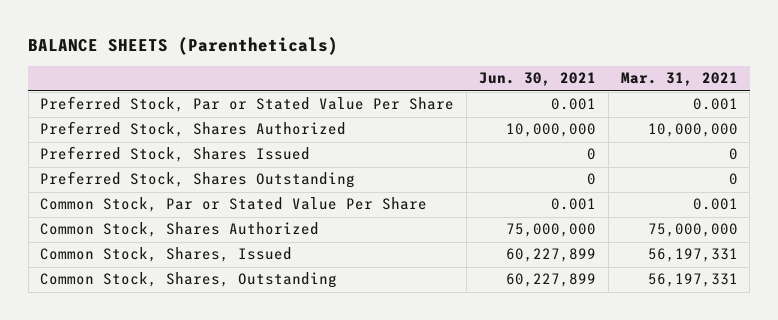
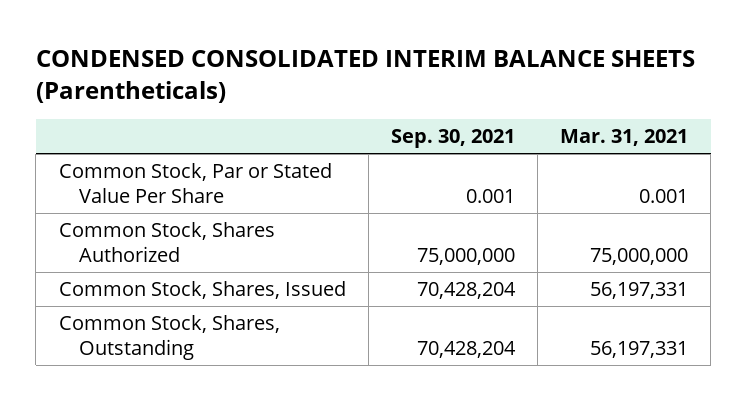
[28,37,339,56] BALANCE SHEETS (Parentheticals) -> [35,50,695,103] CONDENSED CONSOLIDATED INTERIM BALANCE SHEETS (Parentheticals)
[479,72,597,87] Jun. 30, 2021 -> none
none -> [390,129,515,149] Sep. 30, 2021
[40,96,455,113] Preferred Stock, Par or Stated Value Per Share -> none
[40,121,347,138] Preferred Stock, Shares Authorized -> none
[40,146,311,163] Preferred Stock, Shares Issued -> none
[40,171,356,189] Preferred Stock, Shares Outstanding -> none

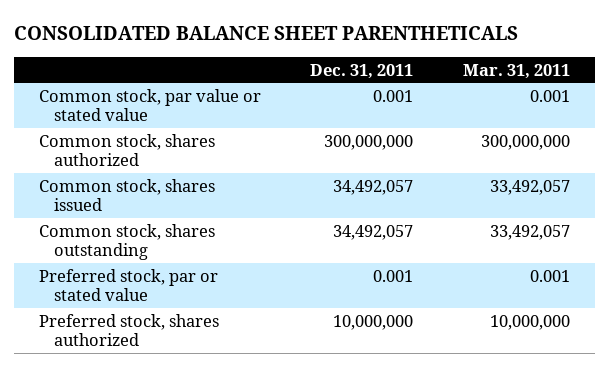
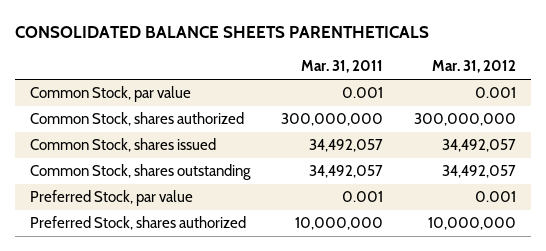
[14,25,519,40] CONSOLIDATED BALANCE SHEET PARENTHETICALS -> [14,26,429,39] CONSOLIDATED BALANCE SHEETS PARENTHETICALS
[310,63,414,79] Dec. 31, 2011 -> none
none -> [431,60,516,74] Mar. 31, 2012
[38,88,261,122] Common stock, par value or stated value -> [30,86,192,103] Common Stock, par value
[38,133,215,167] Common stock, shares authorized -> [30,112,245,127] Common Stock, shares authorized
[38,178,215,212] Common stock, shares issued -> [30,138,217,153] Common Stock, shares issued
[489,179,570,195] 33,492,057 -> [308,139,383,153] 34,492,057
[38,223,215,261] Common stock, shares outstanding -> [30,164,252,181] Common Stock, shares outstanding
[489,224,570,240] 33,492,057 -> [308,165,383,179] 34,492,057
[38,268,218,302] Preferred stock, par or stated value -> [30,190,194,207] Preferred Stock, par value
[38,313,219,347] Preferred stock, shares authorized -> [30,216,247,231] Preferred Stock, shares authorized

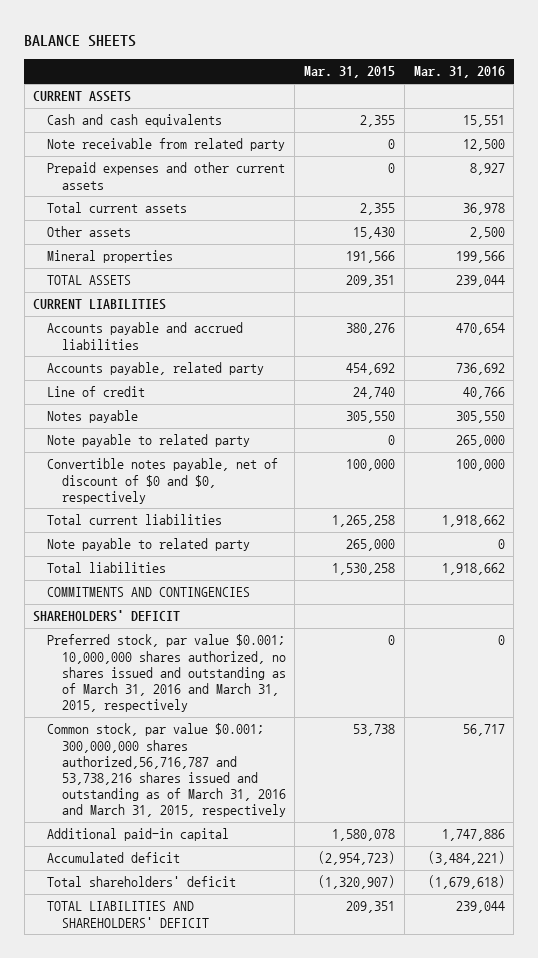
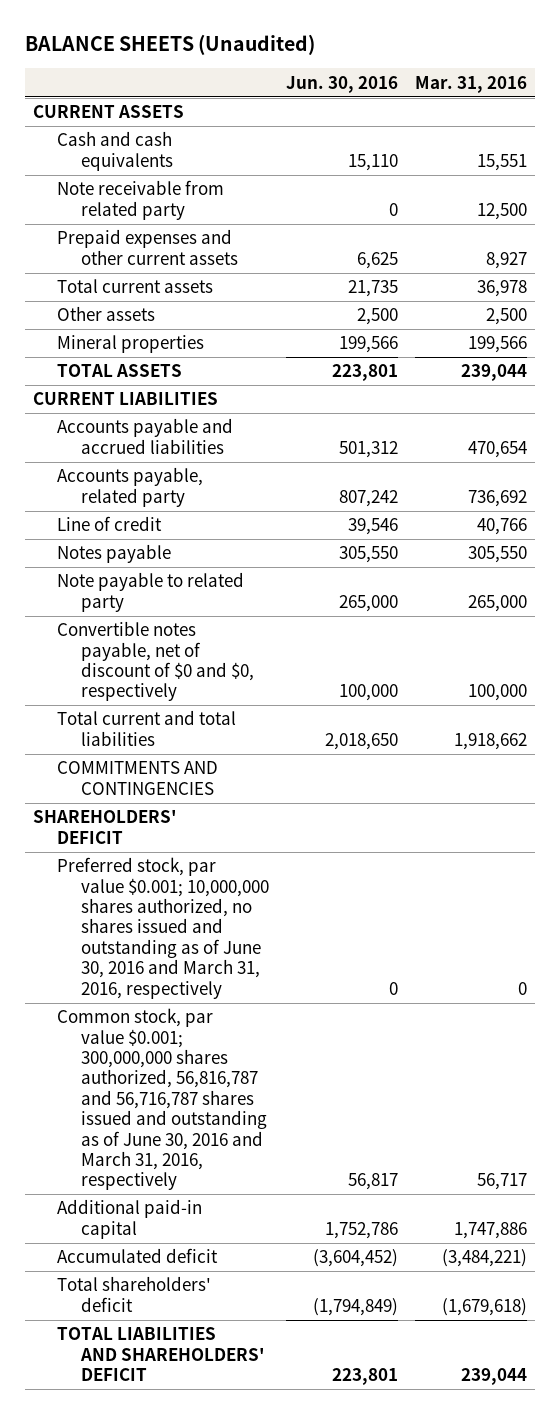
[24,35,137,48] BALANCE SHEETS -> [24,34,315,56] BALANCE SHEETS (Unaudited)
[304,66,396,79] Mar. 31, 2015 -> none
none -> [285,75,398,93] Jun. 30, 2016
[47,514,223,526] Total current liabilities -> none
[47,538,251,552] Note payable to related party -> none
[47,562,167,574] Total liabilities -> [57,710,237,746] Total current and total liabilities
[47,634,286,712] Preferred stock, par value $0.001; 10,000,000 shares authorized, no shares issued and outstanding as of March 31, 2016 and March 31, 2015, respectively -> [57,857,269,999] Preferred stock, par value $0.001; 10,000,000 shares authorized, no shares issued and outstanding as of June 30, 2016 and March 31, 2016, respectively
[47,723,286,817] Common stock, par value $0.001; 300,000,000 shares authorized,56,716,787 and 53,738,216 shares issued and outstanding as of March 31, 2016 and March 31, 2015, respectively -> [57,1008,267,1191] Common stock, par value $0.001; 300,000,000 shares authorized, 56,816,787 and 56,716,787 shares issued and outstanding as of June 30, 2016 and March 31, 2016, respectively

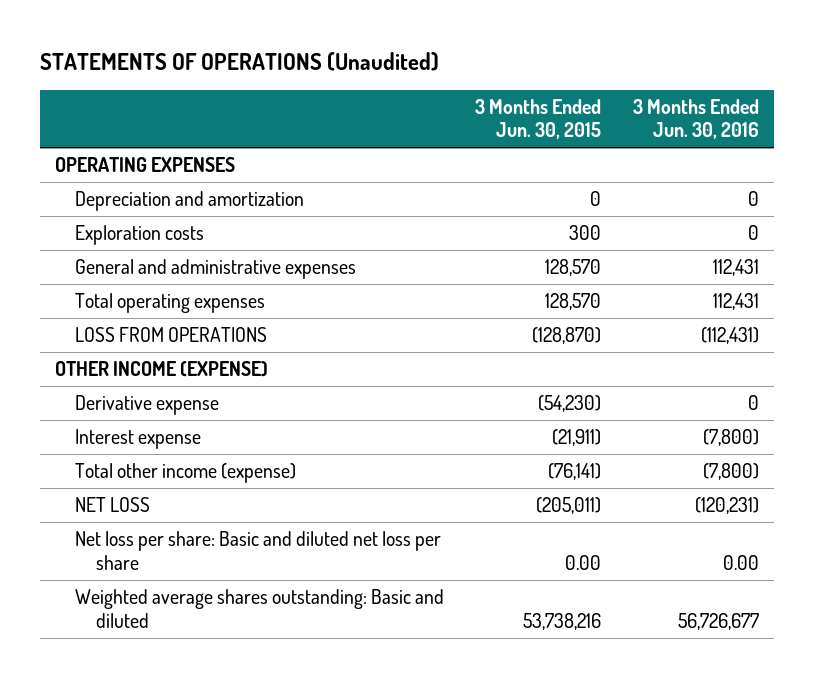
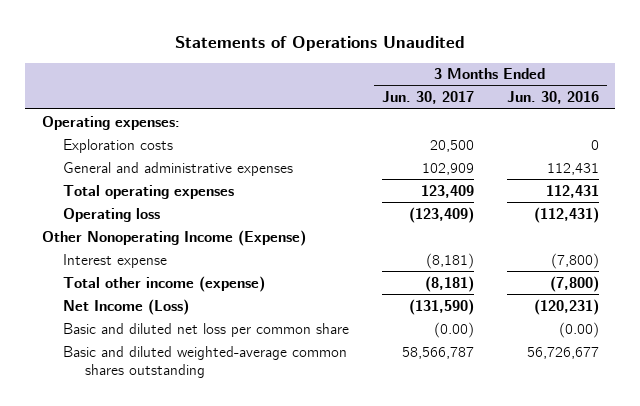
[39,52,439,72] STATEMENTS OF OPERATIONS (Unaudited) -> [175,35,466,51] Statements of Operations Unaudited
[475,98,602,140] 3 Months Ended Jun. 30, 2015 -> none
none -> [382,91,475,105] Jun. 30, 2017
[75,191,305,212] Depreciation and amortization -> none
[55,157,236,173] OPERATING EXPENSES -> [41,115,180,130] Operating expenses:
[75,395,220,416] Derivative expense -> none
[75,327,268,343] LOSS FROM OPERATIONS -> [63,207,161,222] Operating loss
[55,361,269,378] OTHER INCOME (EXPENSE) -> [41,229,306,246] Other Nonoperating Income (Expense)
[75,497,151,513] NET LOSS -> [63,298,190,315] Net Income (Loss)
[75,531,442,570] Net loss per share: Basic and diluted net loss per share -> [63,322,350,337] Basic and diluted net loss per common share
[722,554,759,570] 0.00 -> [558,321,599,338] (0.00)
[75,589,445,628] Weighted average shares outstanding: Basic and diluted -> [63,345,348,378] Basic and diluted weighted-average common shares outstanding

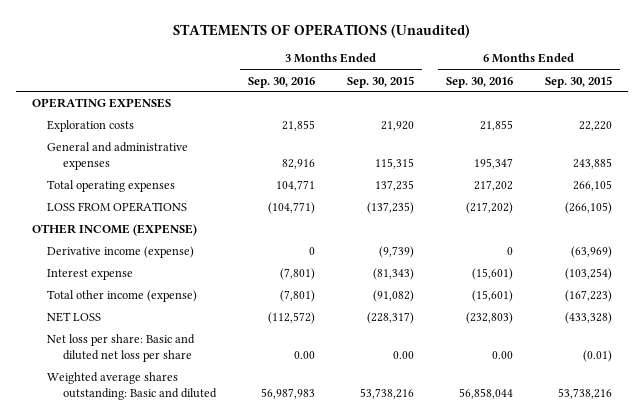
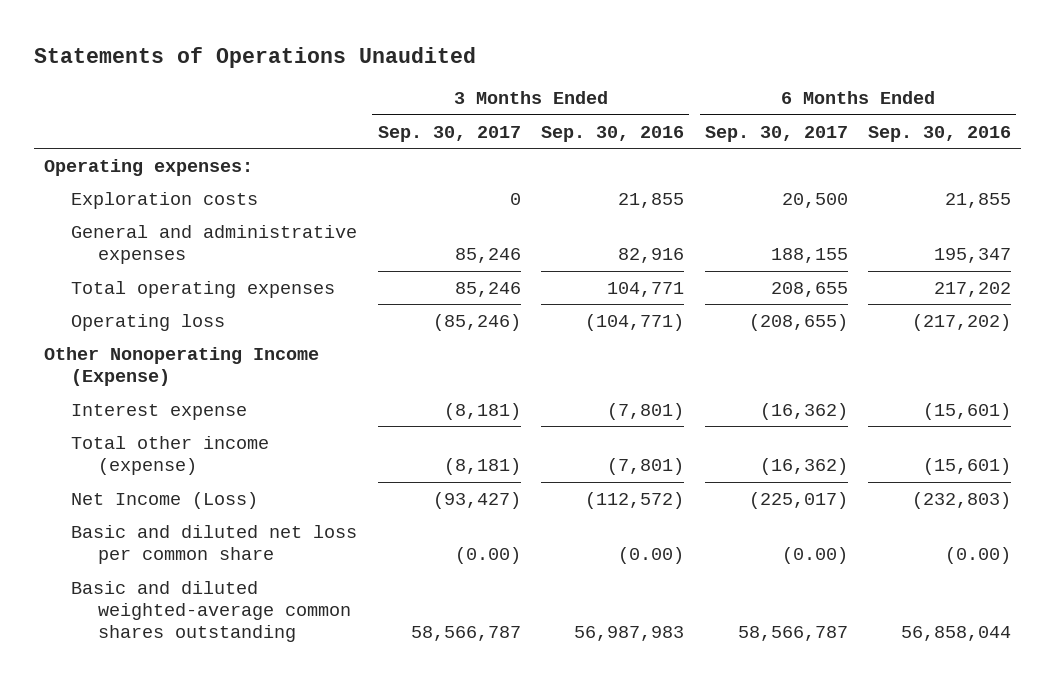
[172,23,470,38] STATEMENTS OF OPERATIONS (Unaudited) -> [33,46,476,68] Statements of Operations Unaudited
[346,75,414,88] Sep. 30, 2015 -> none
[544,75,612,88] Sep. 30, 2015 -> none
none -> [377,125,521,142] Sep. 30, 2017
none -> [704,125,848,142] Sep. 30, 2017
[31,98,171,109] OPERATING EXPENSES -> [44,158,254,176] Operating expenses:
[47,246,195,259] Derivative income (expense) -> none
[47,202,188,213] LOSS FROM OPERATIONS -> [71,313,226,331] Operating loss
[31,224,197,237] OTHER INCOME (EXPENSE) -> [44,346,320,387] Other Nonoperating Income (Expense)
[47,312,102,323] NET LOSS -> [71,491,259,509] Net Income (Loss)
[47,334,196,363] Net loss per share: Basic and diluted net loss per share -> [71,524,358,565] Basic and diluted net loss per common share
[293,351,315,360] 0.00 -> [618,547,685,565] (0.00)
[491,351,513,360] 0.00 -> [945,547,1012,565] (0.00)
[47,372,217,401] Weighted average shares outstanding: Basic and diluted -> [71,580,351,643] Basic and diluted weighted-average common shares outstanding

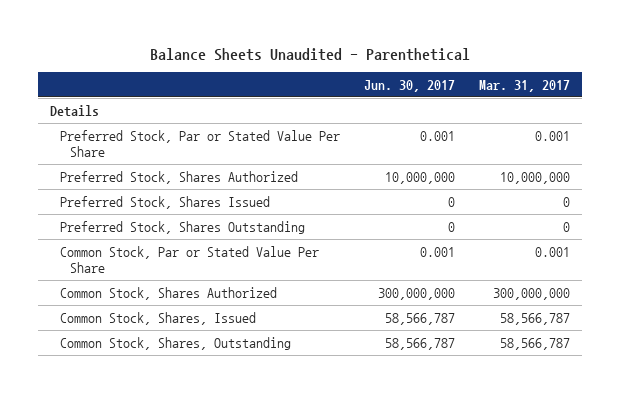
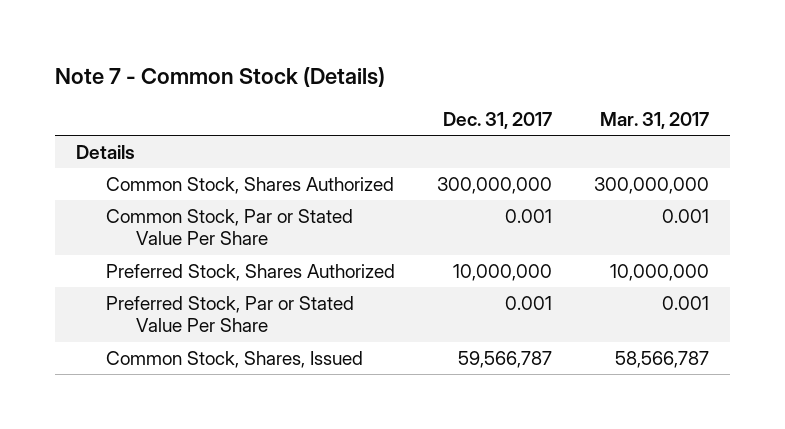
[149,47,470,61] Balance Sheets Unaudited - Parenthetical -> [54,67,385,88] Note 7 - Common Stock (Details)
[363,79,455,92] Jun. 30, 2017 -> none
none -> [442,112,552,130] Dec. 31, 2017
[59,195,270,209] Preferred Stock, Shares Issued -> none
[59,220,305,234] Preferred Stock, Shares Outstanding -> none
[59,245,319,273] Common Stock, Par or Stated Value Per Share -> [105,209,353,246] Common Stock, Par or Stated Value Per Share
[59,170,298,184] Preferred Stock, Shares Authorized -> [105,264,395,282] Preferred Stock, Shares Authorized
[59,129,340,157] Preferred Stock, Par or Stated Value Per Share -> [105,296,354,333] Preferred Stock, Par or Stated Value Per Share
[59,336,291,350] Common Stock, Shares, Outstanding -> none

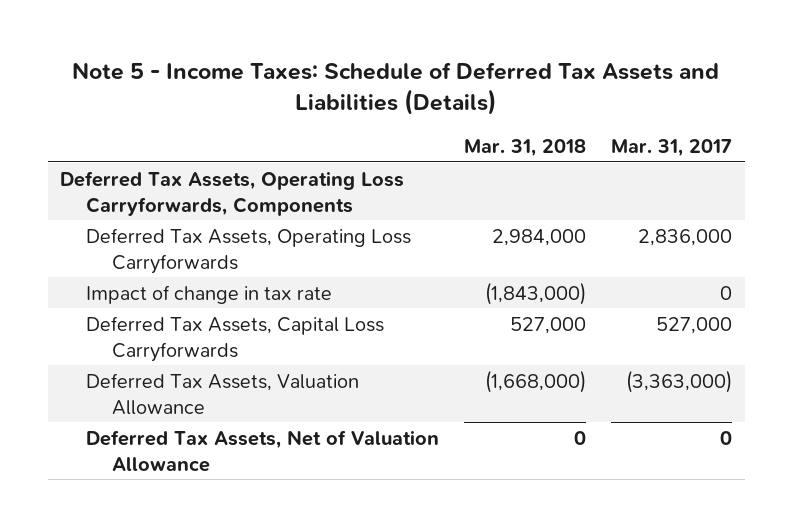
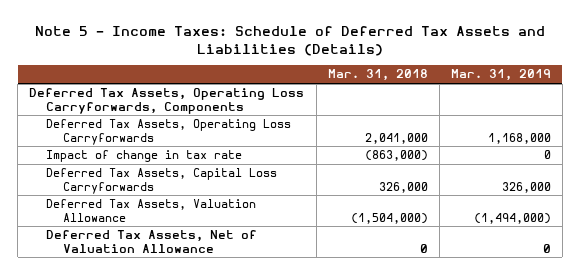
[611,139,733,158] Mar. 31, 2017 -> none
none -> [450,69,551,82] Mar. 31, 2019
[492,228,587,246] 2,984,000 -> [364,132,428,144] 2,041,000
[485,281,587,305] (1,843,000) -> [364,150,428,162] (863,000)
[510,316,587,334] 527,000 -> [378,181,428,193] 326,000
[485,369,587,393] (1,668,000) -> [350,212,428,224] (1,504,000)

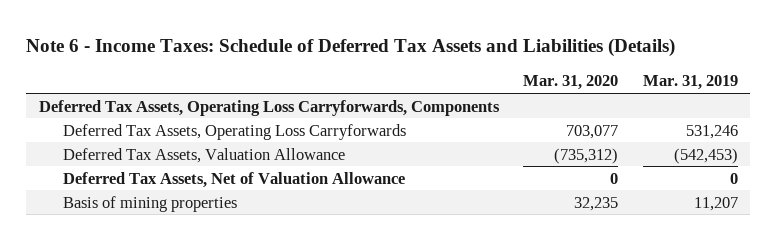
[35,25,546,56] Note 5 - Income Taxes: Schedule of Deferred Tax Assets and Liabilities (Details) -> [26,38,676,58] Note 6 - Income Taxes: Schedule of Deferred Tax Assets and Liabilities (Details)
[327,69,428,82] Mar. 31, 2018 -> none
none -> [523,75,619,91] Mar. 31, 2020
[45,150,242,163] Impact of change in tax rate -> none
[45,168,277,194] Deferred Tax Assets, Capital Loss Carryforwards -> none
[487,132,551,144] 1,168,000 -> [685,124,738,139] 531,246
[473,212,551,224] (1,494,000) -> [673,147,738,164] (542,453)
none -> [62,195,237,212] Basis of mining properties

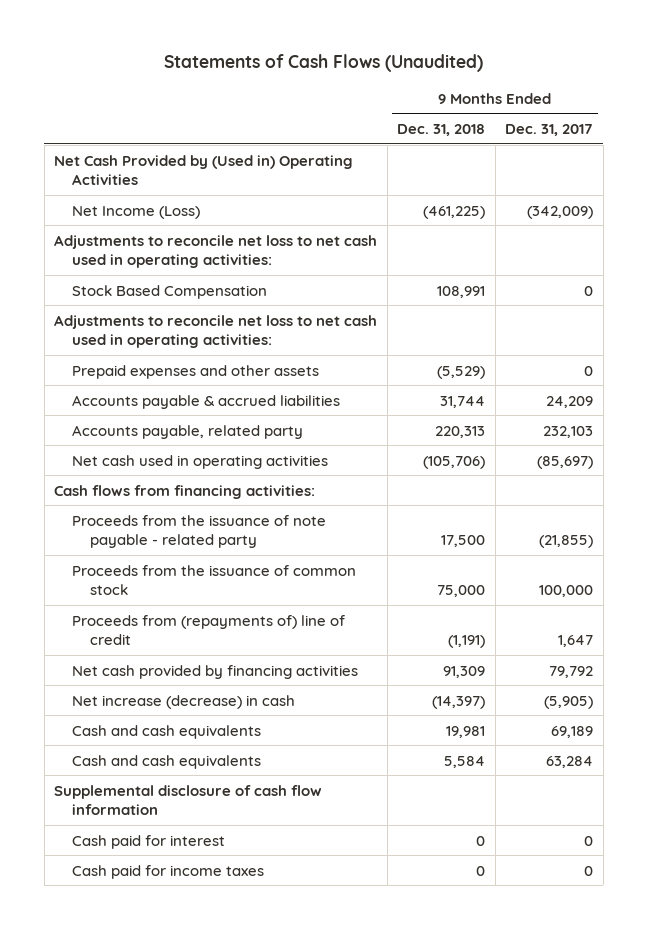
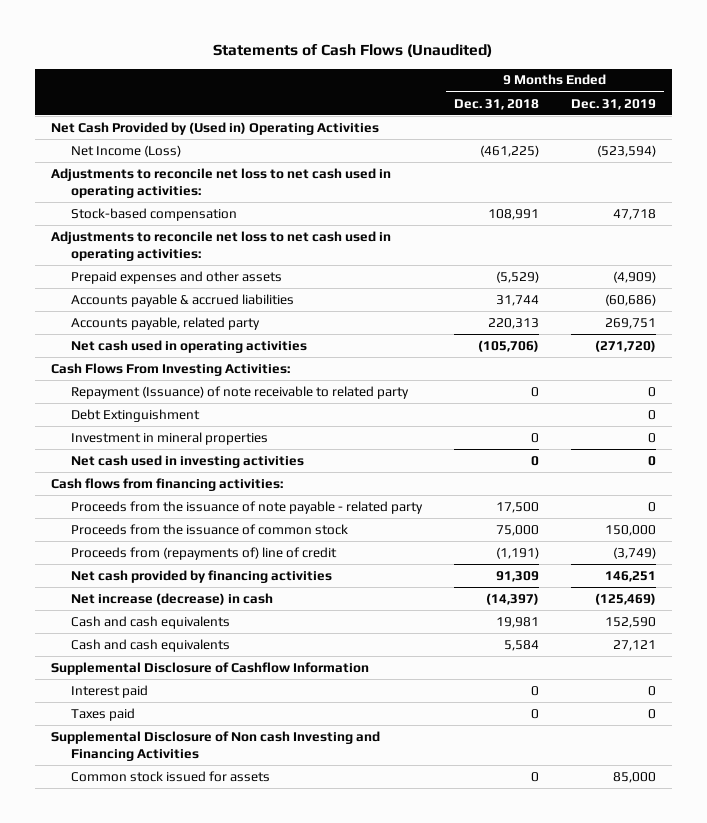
[505,124,594,137] Dec. 31, 2017 -> none
none -> [570,98,656,110] Dec. 31, 2019
[72,284,268,299] Stock Based Compensation -> [70,207,237,221] Stock-based compensation
none -> [50,362,290,376] Cash Flows From Investing Activities:
none -> [70,385,409,399] Repayment (Issuance) of note receivable to related party
none -> [70,408,200,422] Debt Extinguishment
none -> [70,431,268,445] Investment in mineral properties
none -> [70,454,304,468] Net cash used in investing activities
[72,864,265,879] Cash paid for income taxes -> none
[54,784,323,815] Supplemental disclosure of cash flow information -> [50,661,369,675] Supplemental Disclosure of Cashflow Information
[72,834,226,849] Cash paid for interest -> [70,684,148,698] Interest paid
none -> [70,707,135,721] Taxes paid
none -> [50,730,380,761] Supplemental Disclosure of Non cash Investing and Financing Activities
none -> [70,770,270,782] Common stock issued for assets

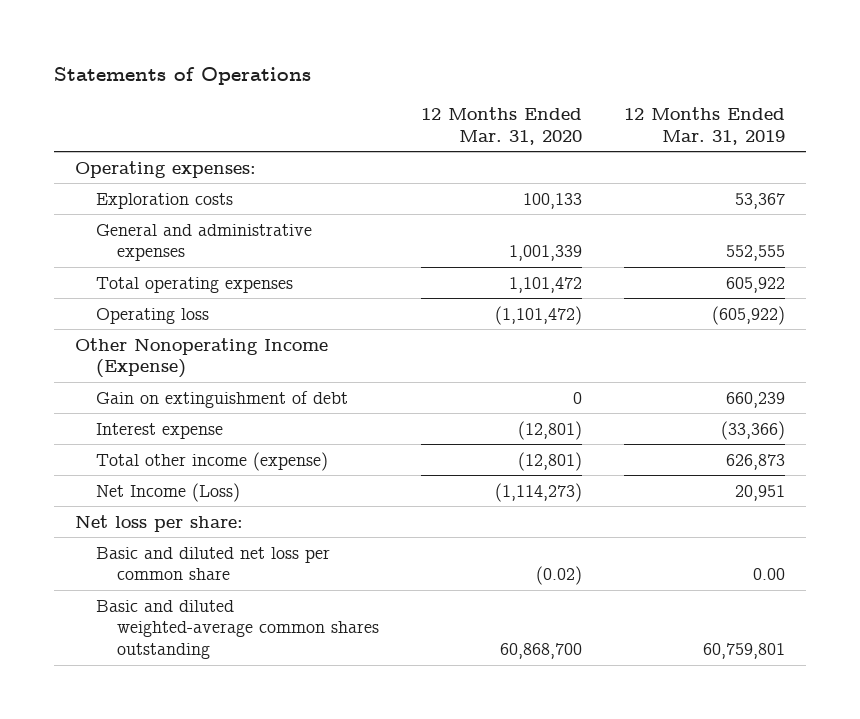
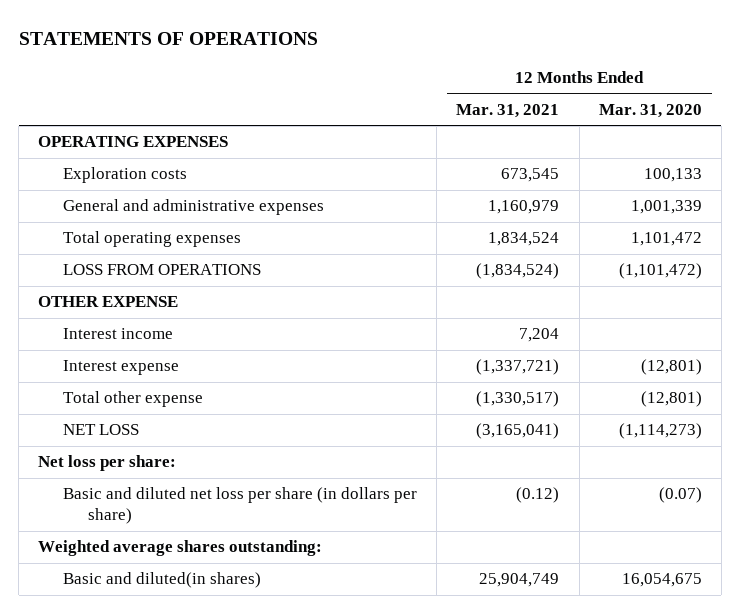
[53,66,311,85] Statements of Operations -> [18,31,318,45] STATEMENTS OF OPERATIONS
[624,106,786,145] 12 Months Ended Mar. 31, 2019 -> none
none -> [456,104,560,119] Mar. 31, 2021
[74,160,256,178] Operating expenses: -> [38,136,229,148] OPERATING EXPENSES
[96,390,349,408] Gain on extinguishment of debt -> none
[96,307,210,324] Operating loss -> [63,264,262,276] LOSS FROM OPERATIONS
[74,337,328,379] Other Nonoperating Income (Expense) -> [38,296,179,308] OTHER EXPENSE
none -> [63,328,174,340] Interest income
[96,451,329,471] Total other income (expense) -> [63,391,204,408] Total other expense
[96,482,241,502] Net Income (Loss) -> [63,424,140,436] NET LOSS
[96,546,331,581] Basic and diluted net loss per common share -> [63,487,418,525] Basic and diluted net loss per share (in dollars per share)
[536,566,583,586] (0.02) -> [658,487,702,504] (0.07)
none -> [38,540,323,557] Weighted average shares outstanding:
[96,599,380,660] Basic and diluted weighted-average common shares outstanding -> [63,572,262,589] Basic and diluted(in shares)
[500,643,583,660] 60,868,700 -> [621,573,702,588] 16,054,675

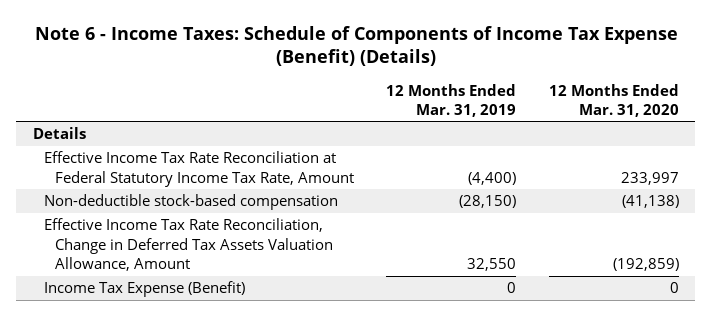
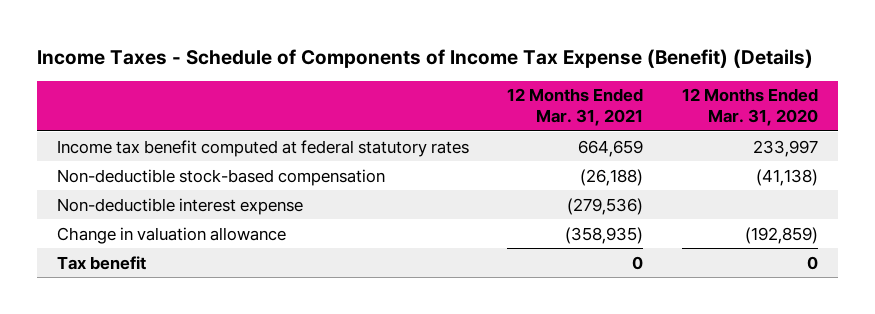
[34,25,678,67] Note 6 - Income Taxes: Schedule of Components of Income Tax Expense (Benefit) (Details) -> [37,48,814,68] Income Taxes - Schedule of Components of Income Tax Expense (Benefit) (Details)
[386,83,517,118] 12 Months Ended Mar. 31, 2019 -> none
none -> [507,88,644,127] 12 Months Ended Mar. 31, 2021
[32,127,86,140] Details -> none
[43,151,354,187] Effective Income Tax Rate Reconciliation at Federal Statutory Income Tax Rate, Amount -> [56,139,469,157] Income tax benefit computed at federal statutory rates
none -> [56,197,303,215] Non-deductible interest expense
[43,218,333,272] Effective Income Tax Rate Reconciliation, Change in Deferred Tax Assets Valuation Allowance, Amount -> [56,226,286,244] Change in valuation allowance
[43,281,245,298] Income Tax Expense (Benefit) -> [56,255,146,270] Tax benefit

